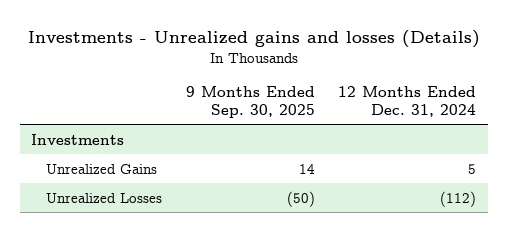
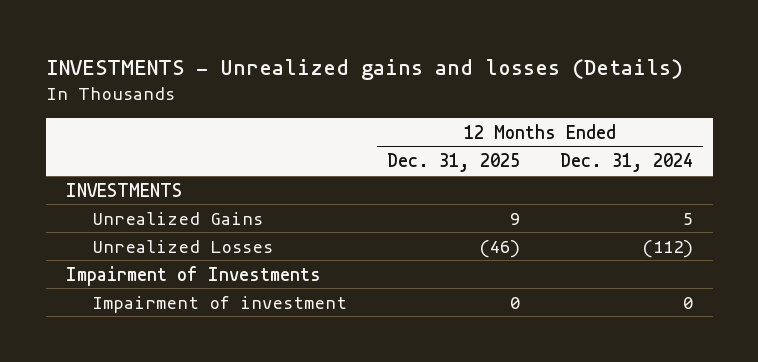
[27,29,480,48] Investments - Unrealized gains and losses (Details) -> [45,58,683,80] INVESTMENTS - Unrealized gains and losses (Details)
[185,86,315,118] 9 Months Ended Sep. 30, 2025 -> none
none -> [386,153,520,173] Dec. 31, 2025
[31,133,125,145] Investments -> [65,182,182,197] INVESTMENTS
none -> [65,265,321,286] Impairment of Investments
none -> [91,295,347,313] Impairment of investment

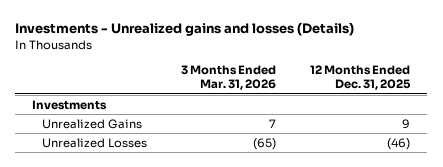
[45,58,683,80] INVESTMENTS - Unrealized gains and losses (Details) -> [15,22,355,37] Investments - Unrealized gains and losses (Details)
[559,153,693,173] Dec. 31, 2024 -> none
none -> [181,64,277,91] 3 Months Ended Mar. 31, 2026
[65,182,182,197] INVESTMENTS -> [32,99,108,110] Investments
[65,265,321,286] Impairment of Investments -> none
[91,295,347,313] Impairment of investment -> none

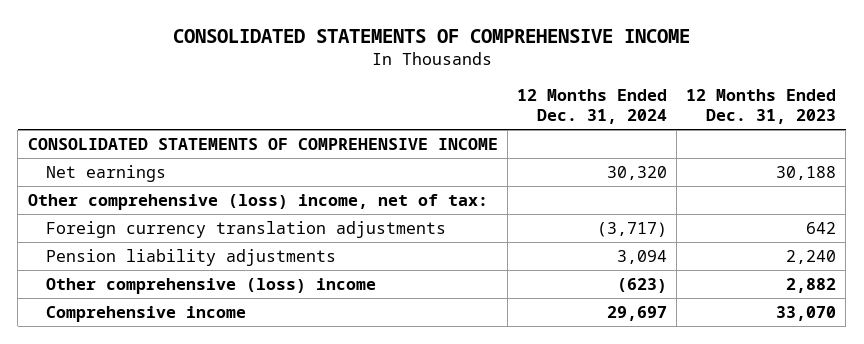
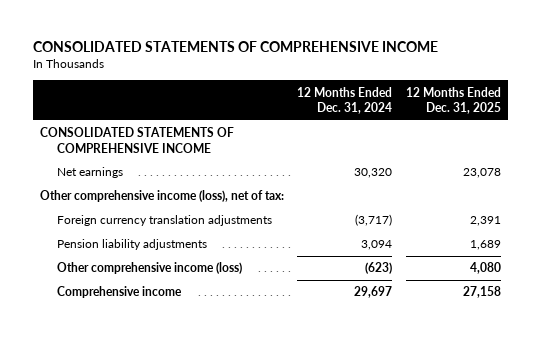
[686,89,837,125] 12 Months Ended Dec. 31, 2023 -> none
none -> [406,86,502,115] 12 Months Ended Dec. 31, 2025
[27,193,488,210] Other comprehensive (loss) income, net of tax: -> [39,190,284,203] Other comprehensive income (loss), net of tax:
[45,277,376,294] Other comprehensive (loss) income -> [56,262,242,275] Other comprehensive income (loss)

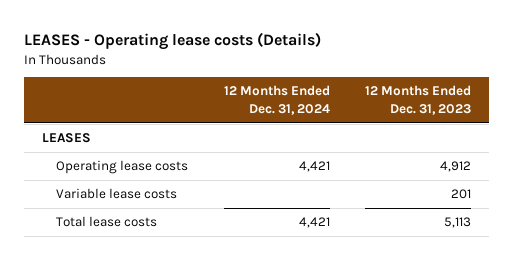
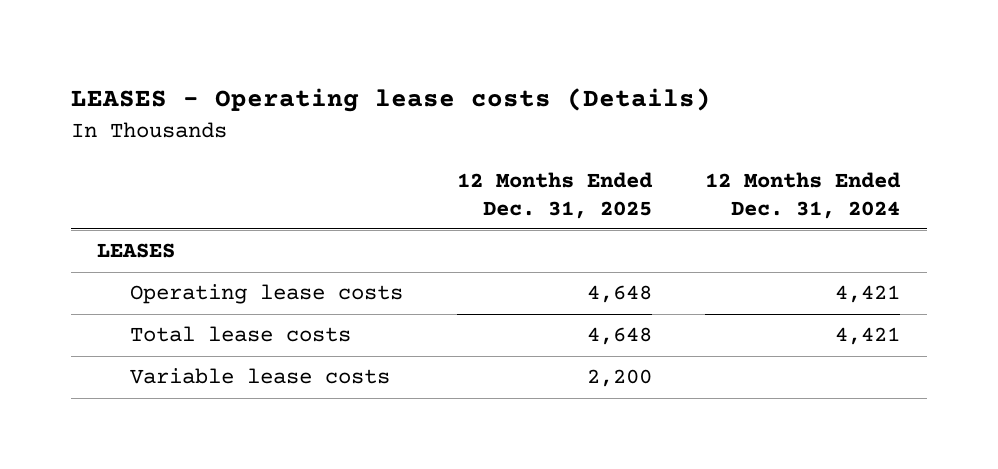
[365,85,472,116] 12 Months Ended Dec. 31, 2023 -> none
none -> [456,171,653,219] 12 Months Ended Dec. 31, 2025
[56,188,178,200] Variable lease costs -> [130,368,391,385] Variable lease costs

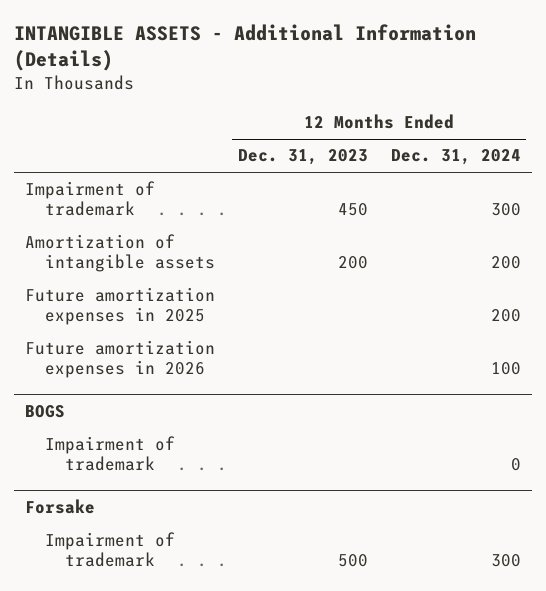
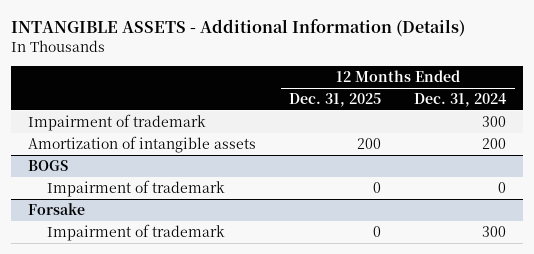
[238,149,369,166] Dec. 31, 2023 -> none
none -> [289,93,382,108] Dec. 31, 2025
[25,287,216,326] Future amortization expenses in 2025 -> none
[25,340,216,379] Future amortization expenses in 2026 -> none

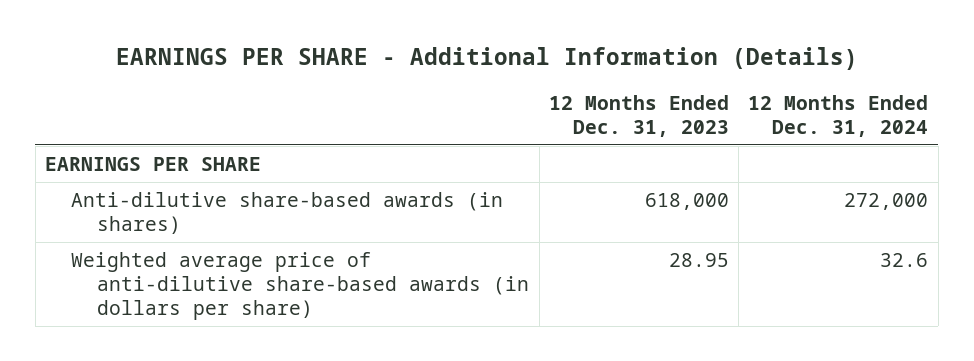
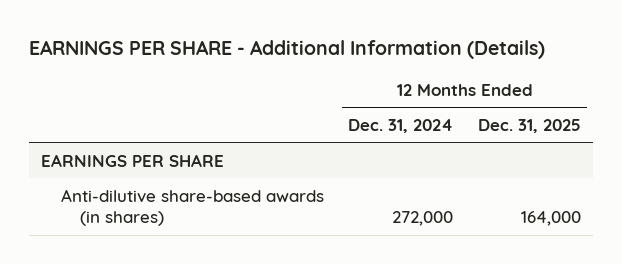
[548,94,729,137] 12 Months Ended Dec. 31, 2023 -> none
none -> [478,118,582,133] Dec. 31, 2025
[71,252,530,320] Weighted average price of anti-dilutive share-based awards (in dollars per share) -> none

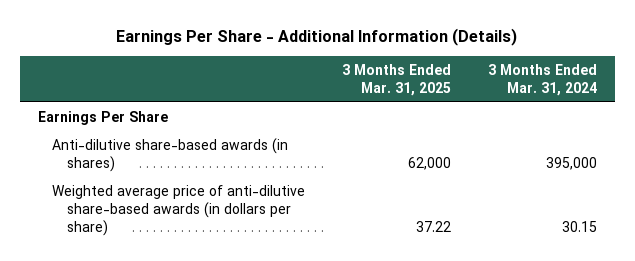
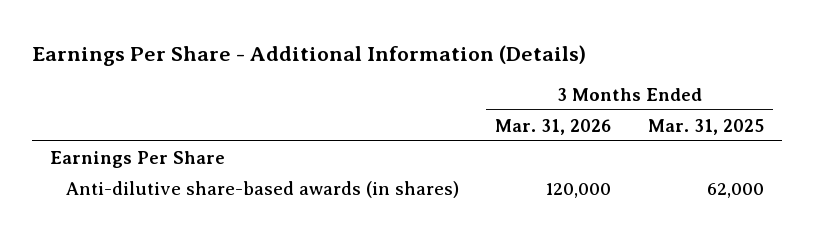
[487,63,597,96] 3 Months Ended Mar. 31, 2024 -> none
none -> [495,118,612,135] Mar. 31, 2026
[52,184,306,237] Weighted average price of anti-dilutive share-based awards (in dollars per share) -> none

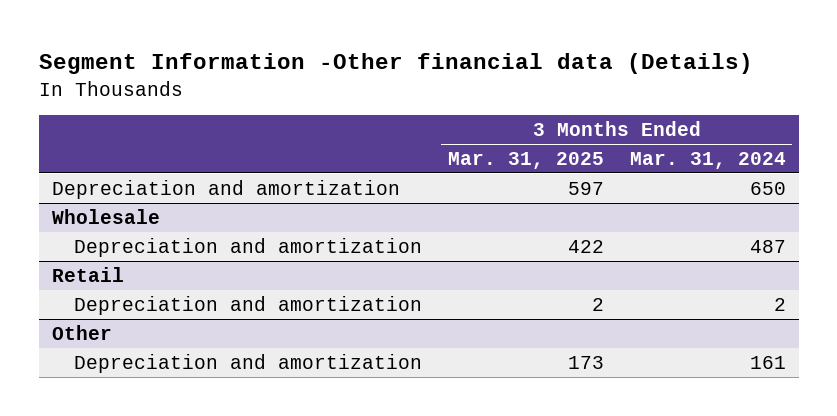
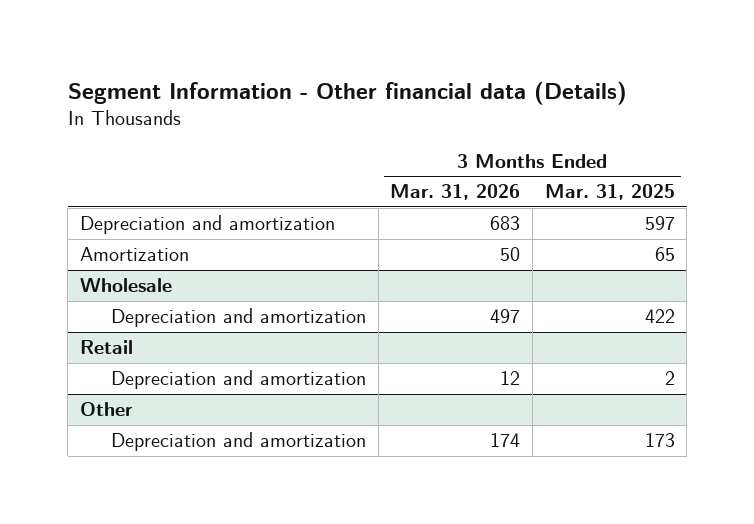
[38,53,753,75] Segment Information -Other financial data (Details) -> [67,80,627,105] Segment Information - Other financial data (Details)
[629,152,786,170] Mar. 31, 2024 -> none
none -> [390,184,521,201] Mar. 31, 2026
none -> [79,247,189,262] Amortization

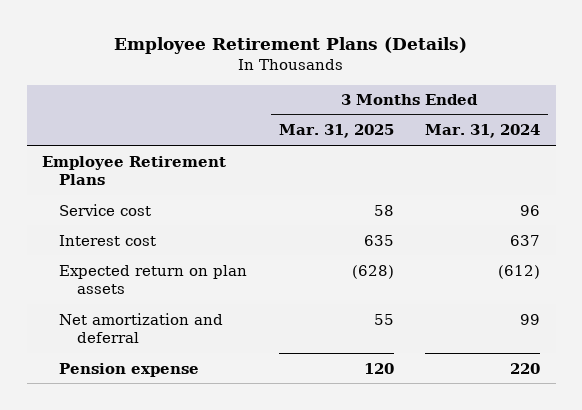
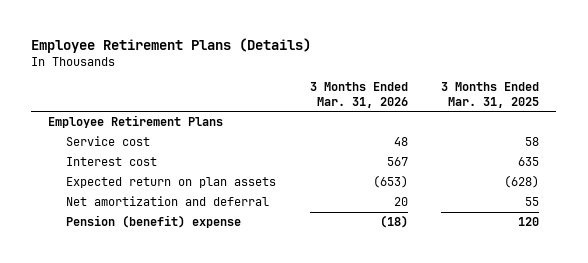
[425,124,541,139] Mar. 31, 2024 -> none
none -> [309,82,408,108] 3 Months Ended Mar. 31, 2026
[59,362,200,377] Pension expense -> [65,215,241,229] Pension (benefit) expense

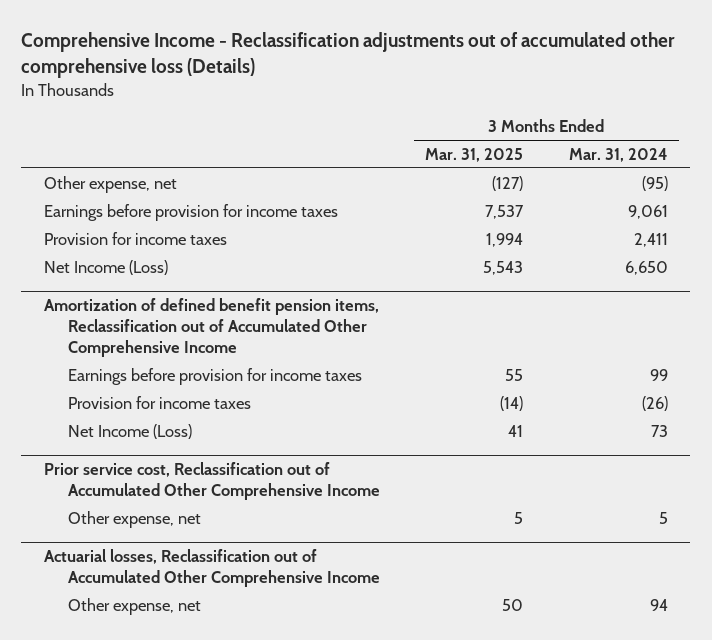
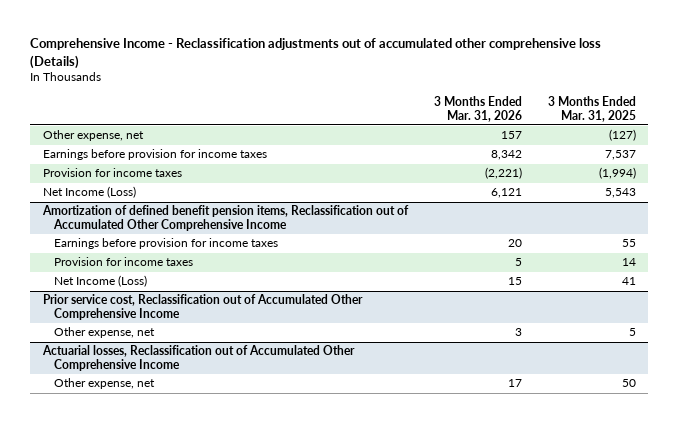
[568,147,668,162] Mar. 31, 2024 -> none
none -> [433,96,522,122] 3 Months Ended Mar. 31, 2026
[486,232,524,247] 1,994 -> [598,167,636,180] (1,994)
[500,395,524,411] (14) -> [621,258,636,267] 14

